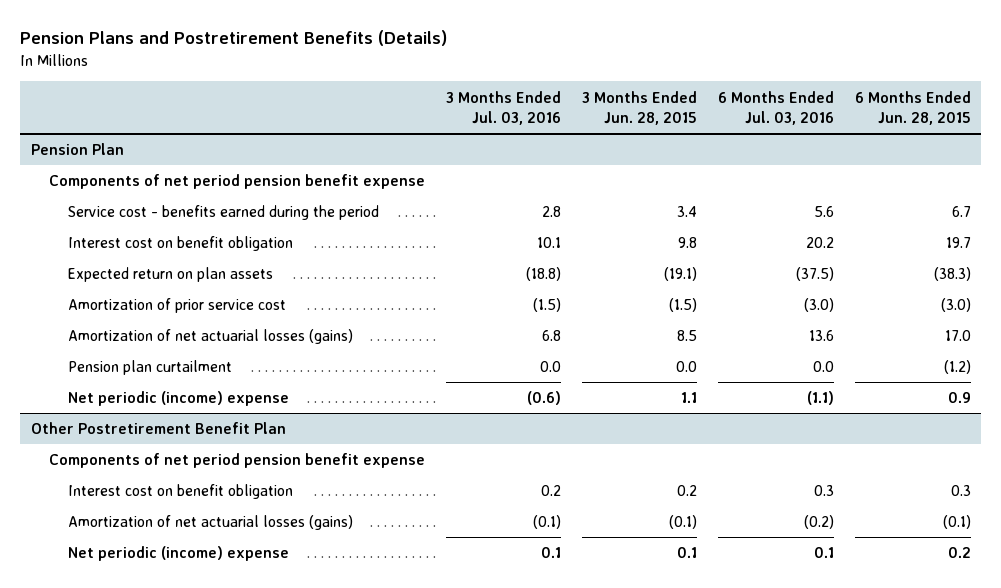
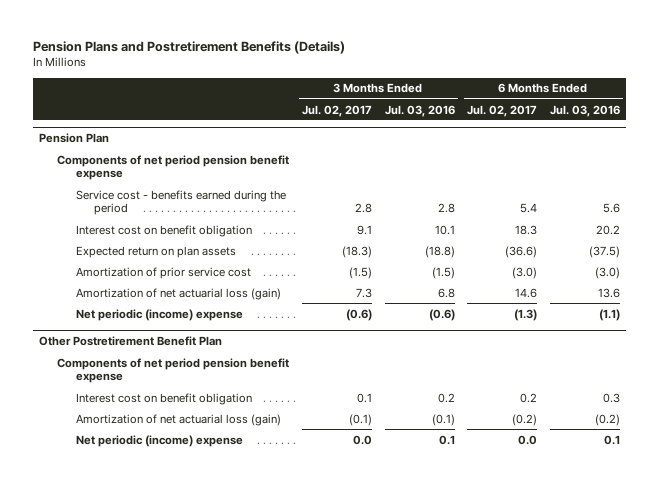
[581,90,697,125] 3 Months Ended Jun. 28, 2015 -> none
[854,90,971,125] 6 Months Ended Jun. 28, 2015 -> none
none -> [302,104,373,117] Jul. 02, 2017
none -> [467,104,538,117] Jul. 02, 2017
[67,360,232,376] Pension plan curtailment -> none
[67,329,353,345] Amortization of net actuarial losses (gains) -> [75,287,281,300] Amortization of net actuarial loss (gain)
[67,515,353,531] Amortization of net actuarial losses (gains) -> [75,413,281,426] Amortization of net actuarial loss (gain)

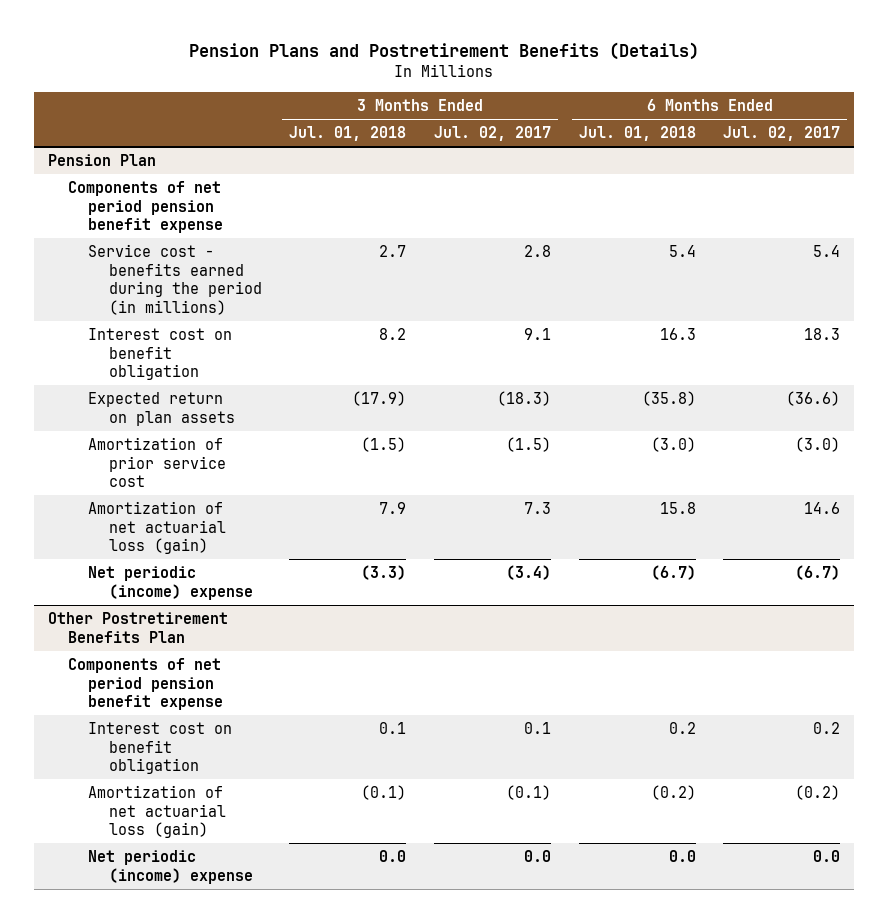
[384,104,455,117] Jul. 03, 2016 -> none
[549,104,620,117] Jul. 03, 2016 -> none
none -> [289,126,407,142] Jul. 01, 2018
none -> [578,126,696,142] Jul. 01, 2018
[75,189,286,216] Service cost - benefits earned during the period -> [88,243,262,315] Service cost - benefits earned during the period (in millions)
[346,308,373,321] (0.6) -> [505,564,551,580] (3.4)
[514,308,538,321] (1.3) -> [795,564,841,580] (6.7)
[39,336,223,347] Other Postretirement Benefit Plan -> [48,611,229,643] Other Postretirement Benefits Plan

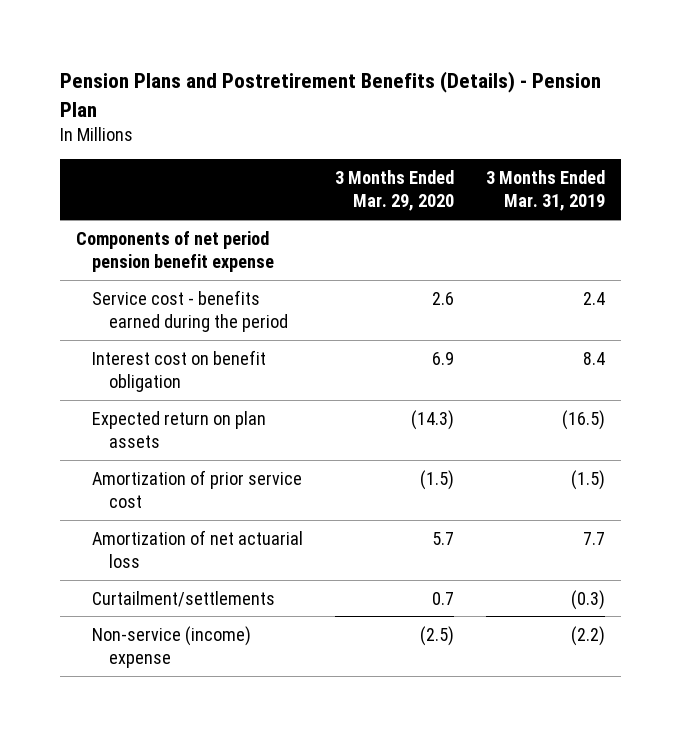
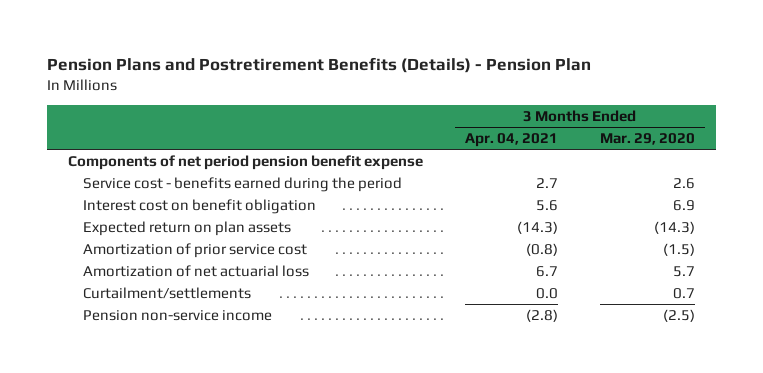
[486,170,606,212] 3 Months Ended Mar. 31, 2019 -> none
none -> [465,133,559,148] Apr. 04, 2021
[92,625,252,668] Non-service (income) expense -> [83,309,273,321] Pension non-service income

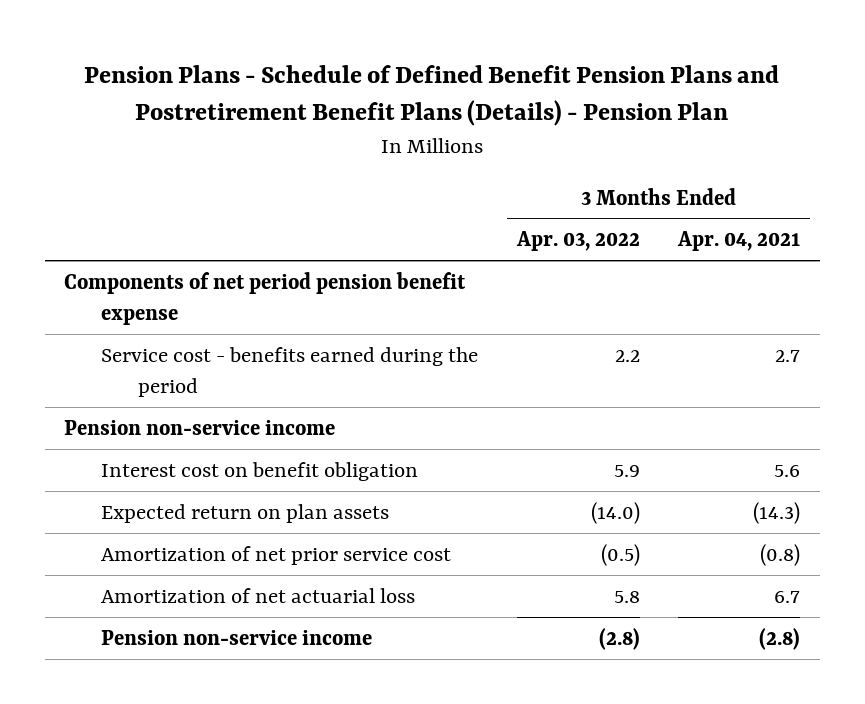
[47,57,592,74] Pension Plans and Postretirement Benefits (Details) - Pension Plan -> [84,64,780,127] Pension Plans - Schedule of Defined Benefit Pension Plans and Postretirement Benefit Plans (Details) - Pension Plan
[599,133,695,146] Mar. 29, 2020 -> none
none -> [515,231,640,252] Apr. 03, 2022
none -> [64,419,336,435] Pension non-service income
[83,242,308,258] Amortization of prior service cost -> [101,545,452,565] Amortization of net prior service cost
[83,286,252,299] Curtailment/settlements -> none

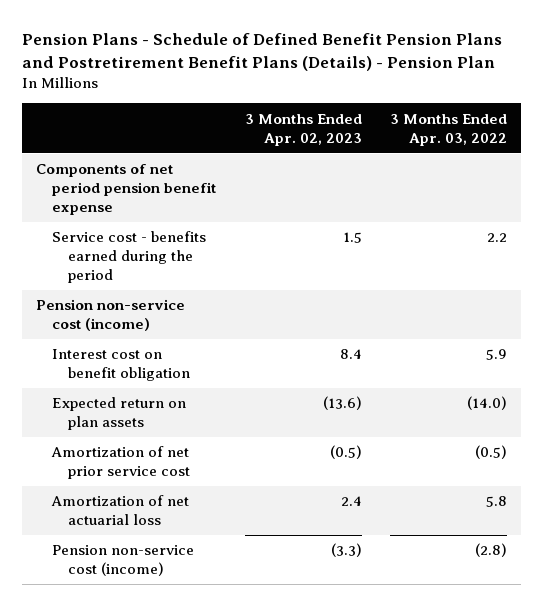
[677,231,801,252] Apr. 04, 2021 -> none
none -> [244,113,362,146] 3 Months Ended Apr. 02, 2023
[64,419,336,435] Pension non-service income -> [36,299,186,332] Pension non-service cost (income)
[101,629,373,645] Pension non-service income -> [52,545,195,577] Pension non-service cost (income)

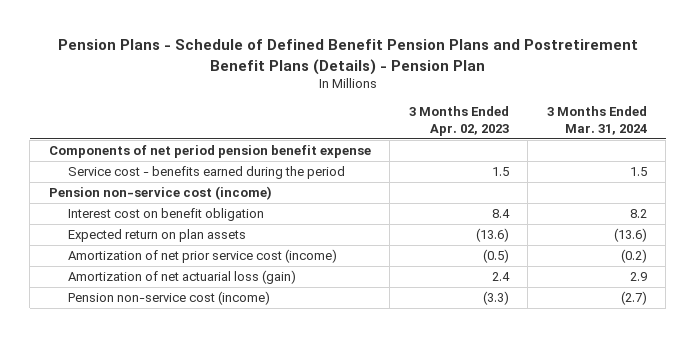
[389,113,507,146] 3 Months Ended Apr. 03, 2022 -> none
none -> [546,106,647,135] 3 Months Ended Mar. 31, 2024
[51,446,191,480] Amortization of net prior service cost -> [68,249,338,264] Amortization of net prior service cost (income)
[51,495,190,526] Amortization of net actuarial loss -> [68,270,297,285] Amortization of net actuarial loss (gain)

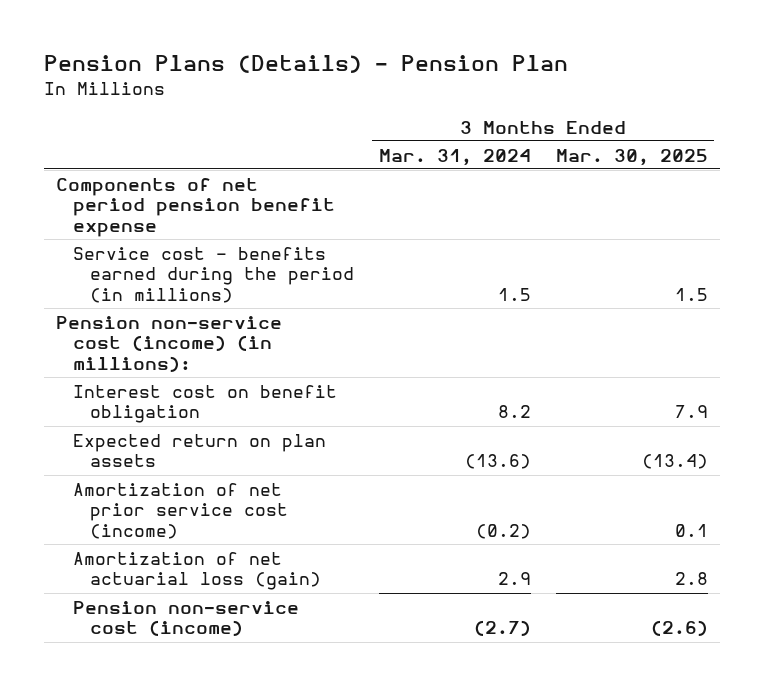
[57,39,638,75] Pension Plans - Schedule of Defined Benefit Pension Plans and Postretirement Benefit Plans (Details) - Pension Plan -> [43,55,568,74] Pension Plans (Details) - Pension Plan
[408,106,509,136] 3 Months Ended Apr. 02, 2023 -> none
none -> [555,148,708,166] Mar. 30, 2025
[68,166,346,180] Service cost - benefits earned during the period -> [73,246,354,304] Service cost - benefits earned during the period (in millions)
[48,186,272,201] Pension non-service cost (income) -> [56,315,283,373] Pension non-service cost (income) (in millions):

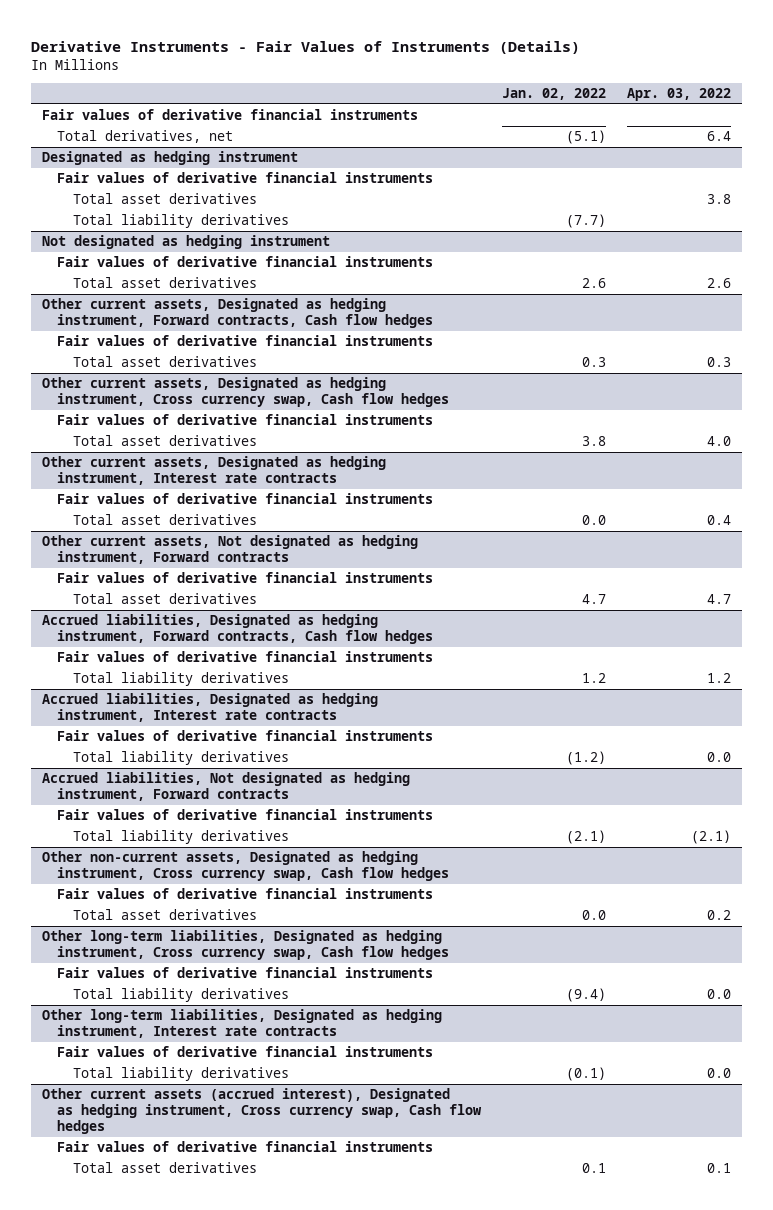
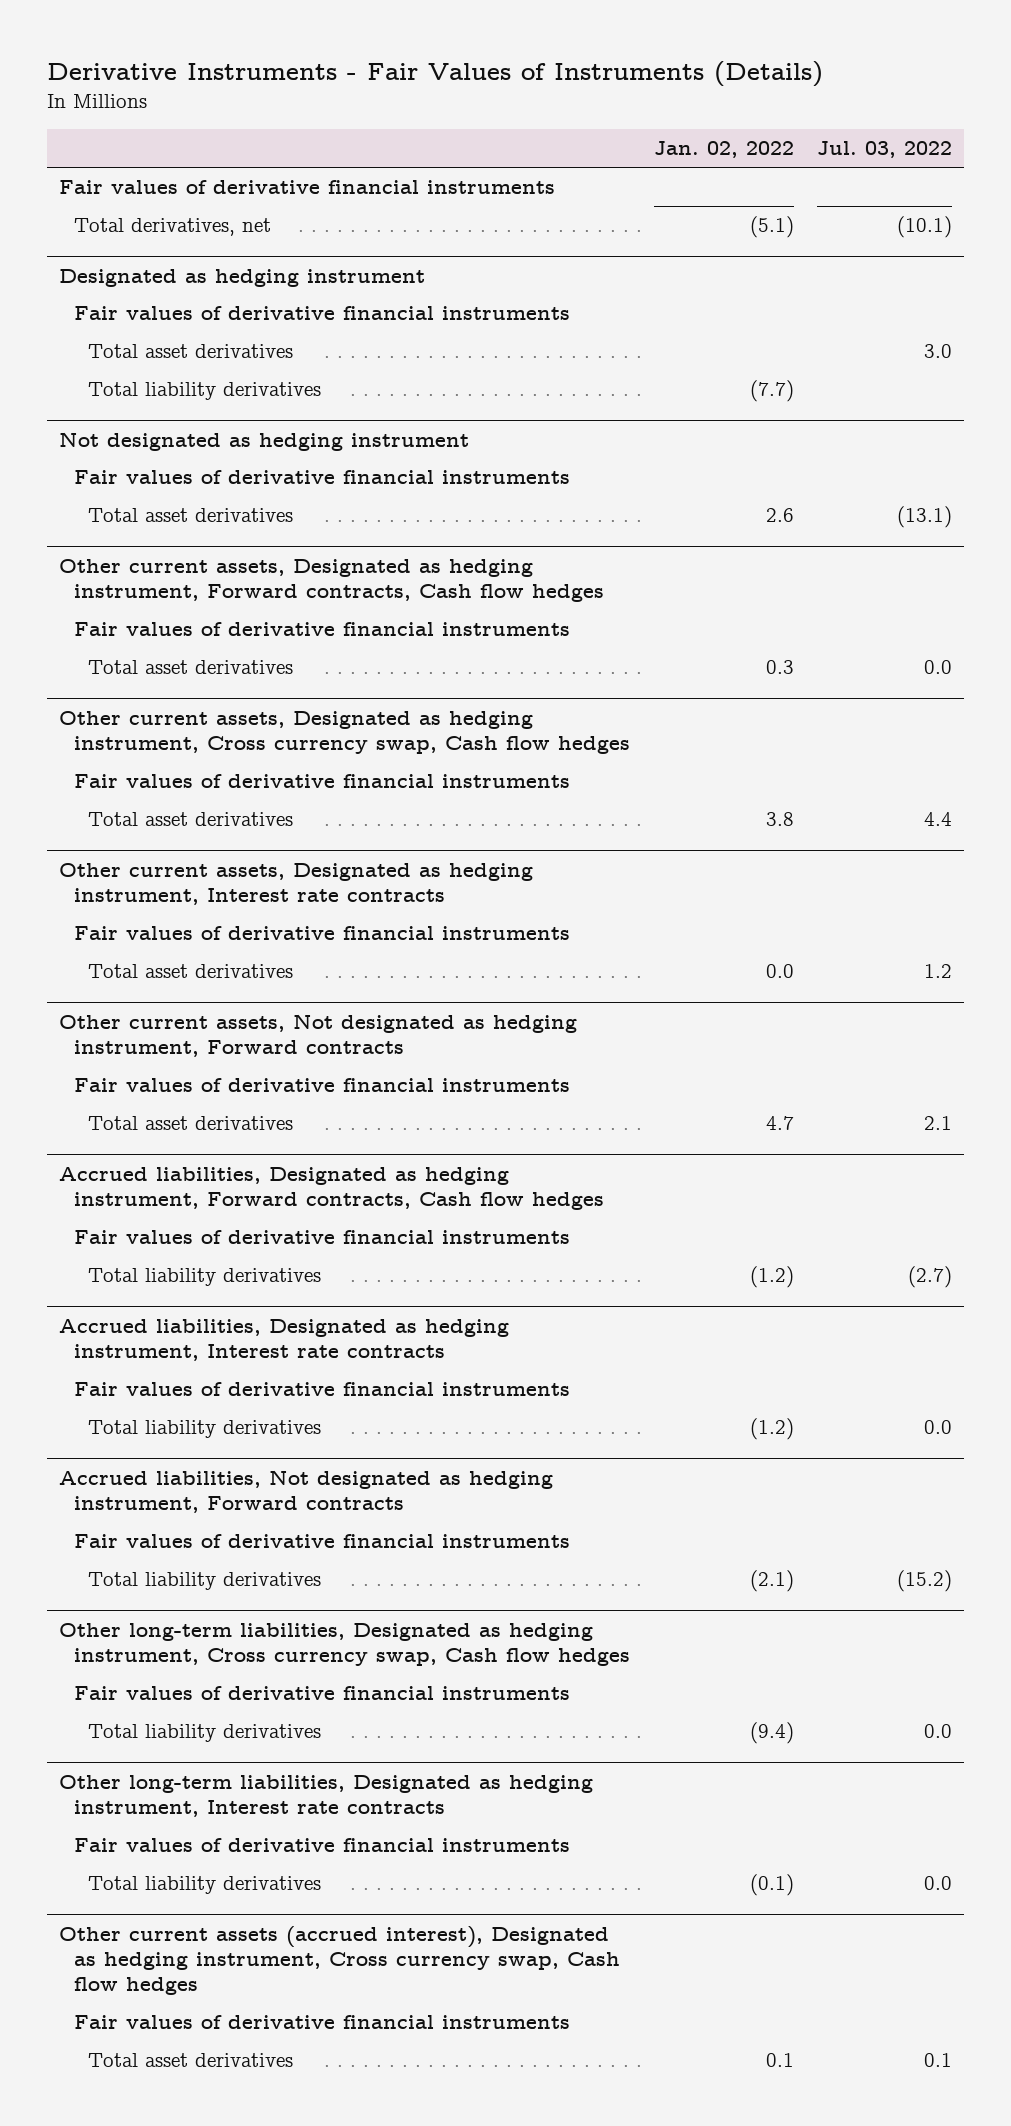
[627,88,732,102] Apr. 03, 2022 -> none
none -> [817,141,953,159] Jul. 03, 2022
[582,673,607,684] 1.2 -> [749,1266,794,1289] (1.2)
[41,851,450,882] Other non-current assets, Designated as hedging instrument, Cross currency swap, Cash flow hedges -> none
[57,888,434,900] Fair values of derivative financial instruments -> none
[73,909,258,921] Total asset derivatives -> none

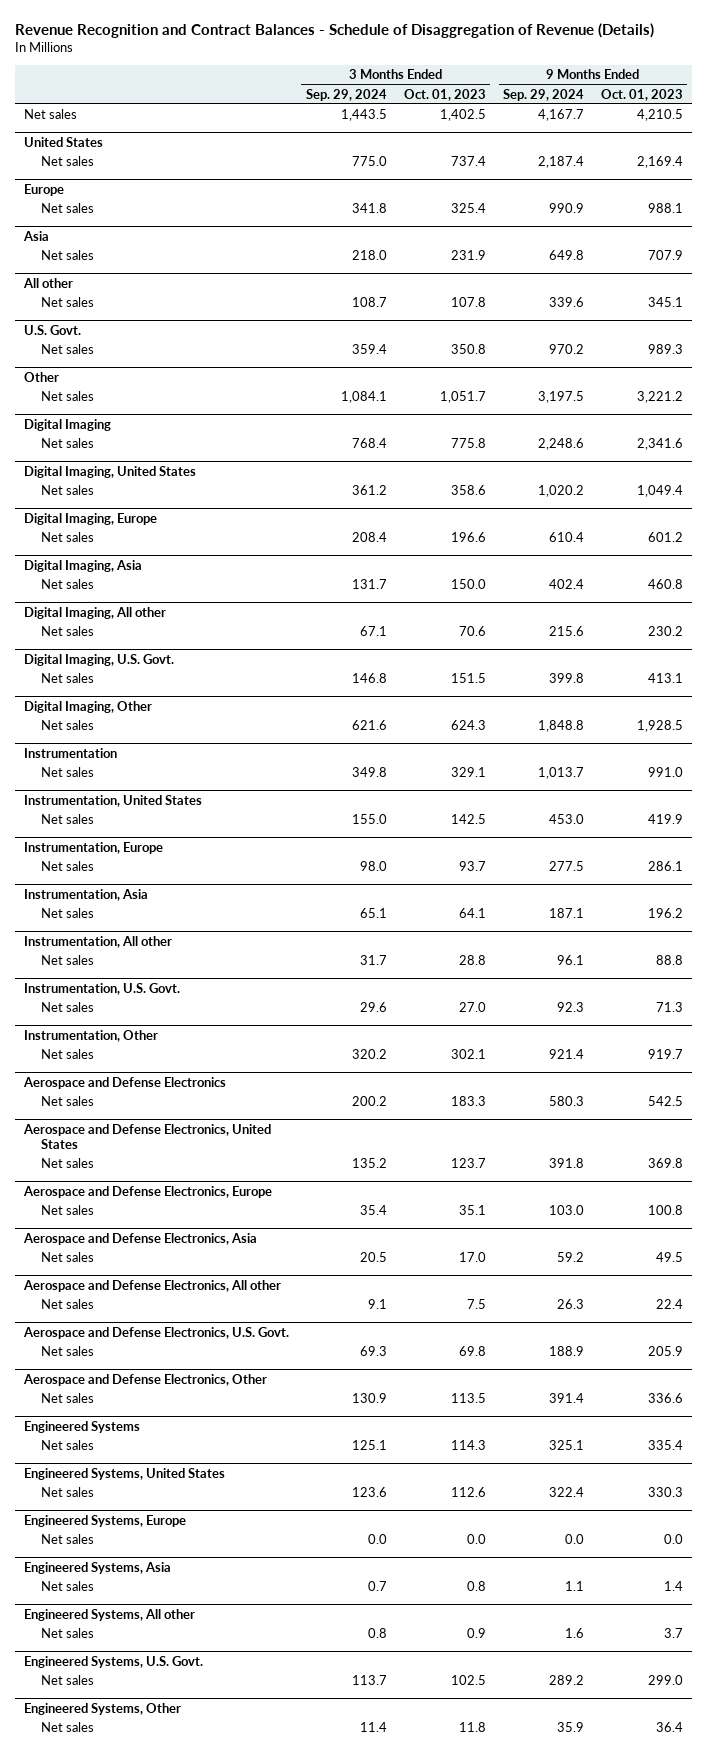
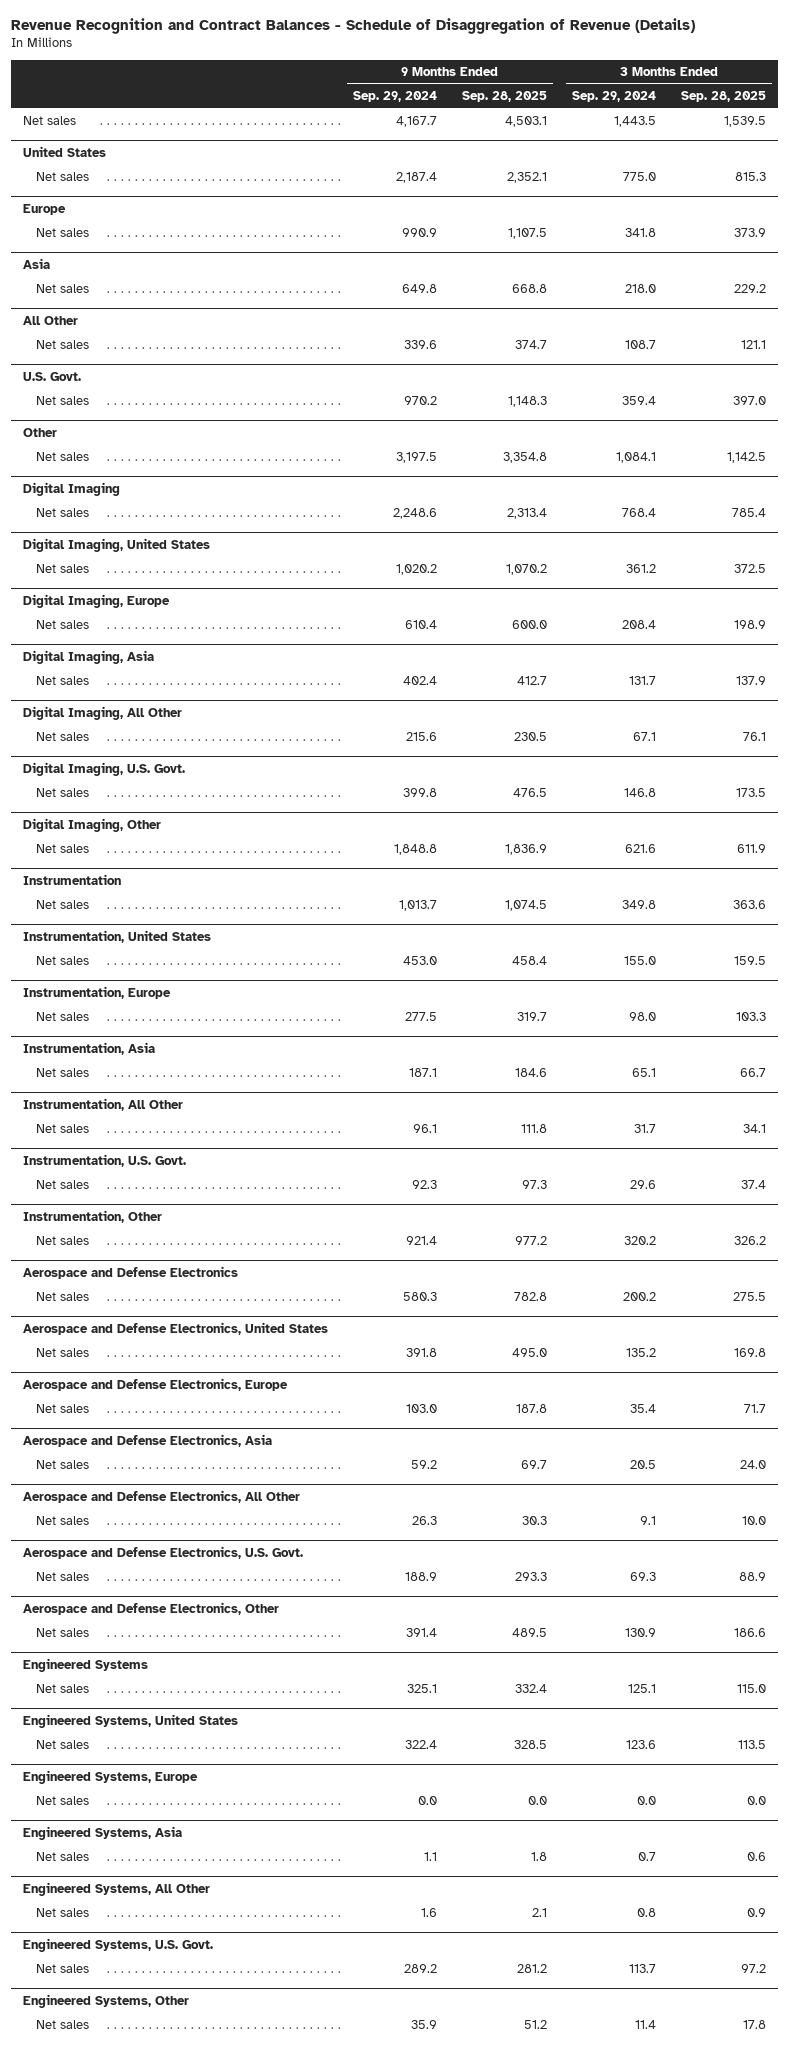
[403,88,486,101] Oct. 01, 2023 -> none
[600,88,683,101] Oct. 01, 2023 -> none
none -> [462,90,548,102] Sep. 28, 2025
none -> [681,90,767,102] Sep. 28, 2025
[22,277,73,288] All other -> [23,316,79,326] All Other
[23,606,166,619] Digital Imaging, All other -> [23,706,183,721] Digital Imaging, All Other
[23,935,172,948] Instrumentation, All other -> [23,1098,184,1112] Instrumentation, All Other
[22,1279,281,1292] Aerospace and Defense Electronics, All other -> [23,1490,301,1504] Aerospace and Defense Electronics, All Other
[23,1608,195,1621] Engineered Systems, All other -> [23,1882,211,1897] Engineered Systems, All Other

